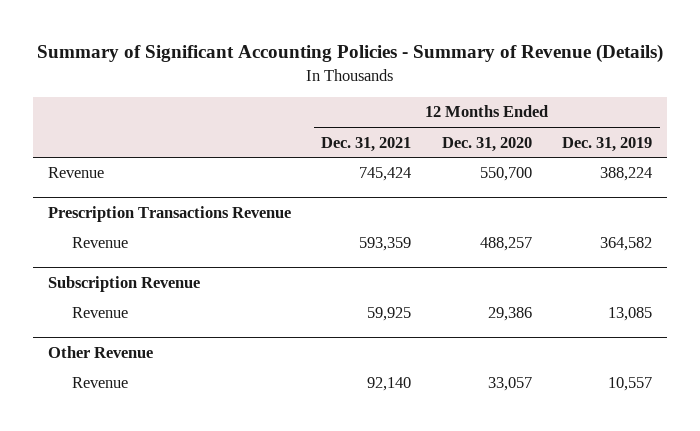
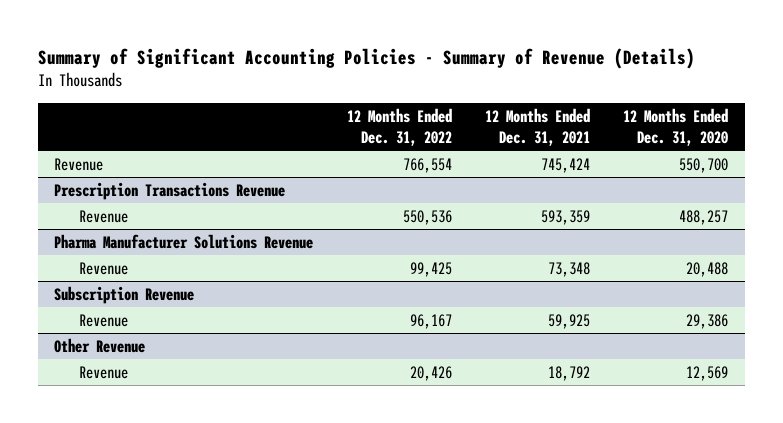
[561,136,652,152] Dec. 31, 2019 -> none
none -> [346,107,452,147] 12 Months Ended Dec. 31, 2022
none -> [54,233,314,249] Pharma Manufacturer Solutions Revenue
none -> [78,261,128,275] Revenue
[367,377,412,392] 92,140 -> [548,365,591,381] 18,792
[487,377,532,392] 33,057 -> [686,365,729,381] 12,569

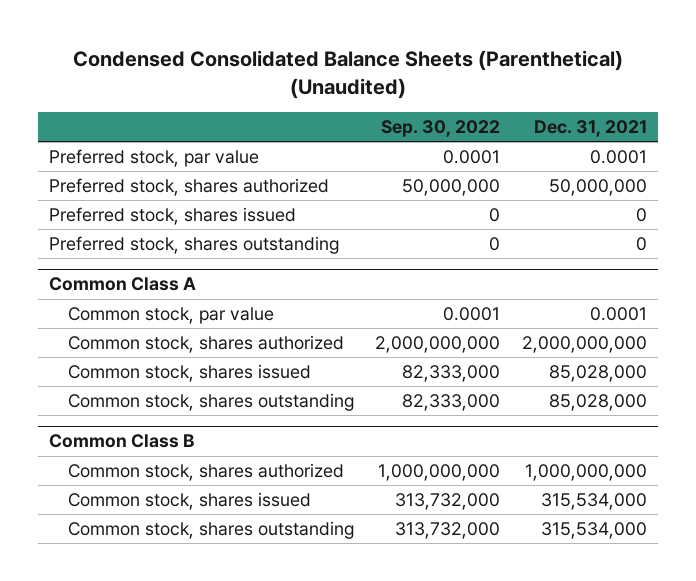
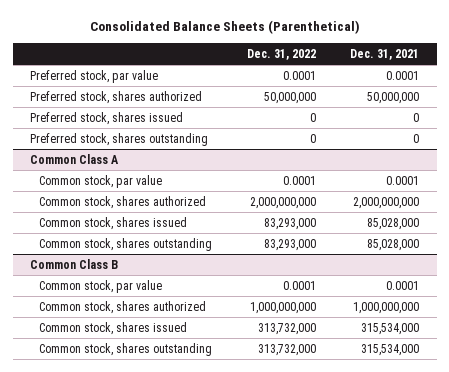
[73,50,624,100] Condensed Consolidated Balance Sheets (Parenthetical) (Unaudited) -> [89,20,360,35] Consolidated Balance Sheets (Parenthetical)
[381,119,501,137] Sep. 30, 2022 -> none
none -> [246,48,316,60] Dec. 31, 2022
none -> [38,279,162,293] Common stock, par value

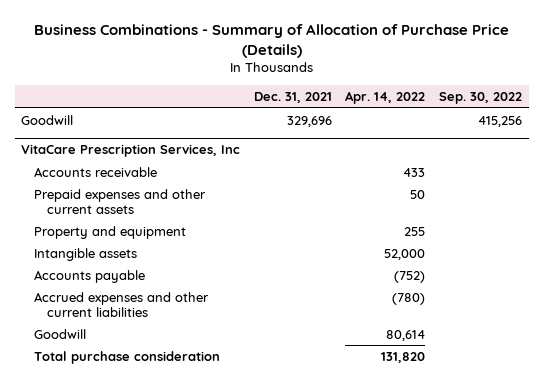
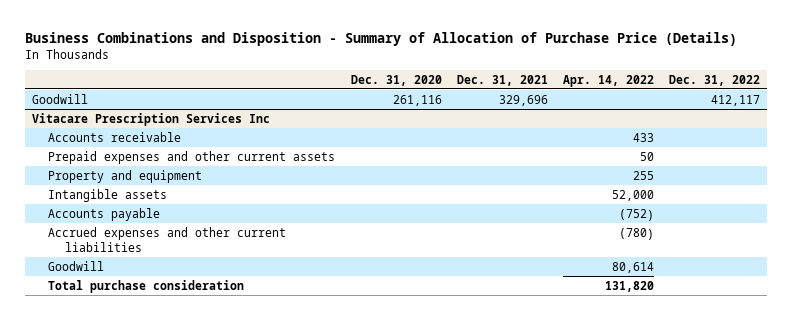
[33,23,509,58] Business Combinations - Summary of Allocation of Purchase Price (Details) -> [24,31,737,46] Business Combinations and Disposition - Summary of Allocation of Purchase Price (Details)
[438,92,522,105] Sep. 30, 2022 -> none
none -> [350,74,442,86] Dec. 31, 2020
none -> [668,74,760,86] Dec. 31, 2022
[21,144,241,158] VitaCare Prescription Services, Inc -> [32,112,271,126] Vitacare Prescription Services Inc

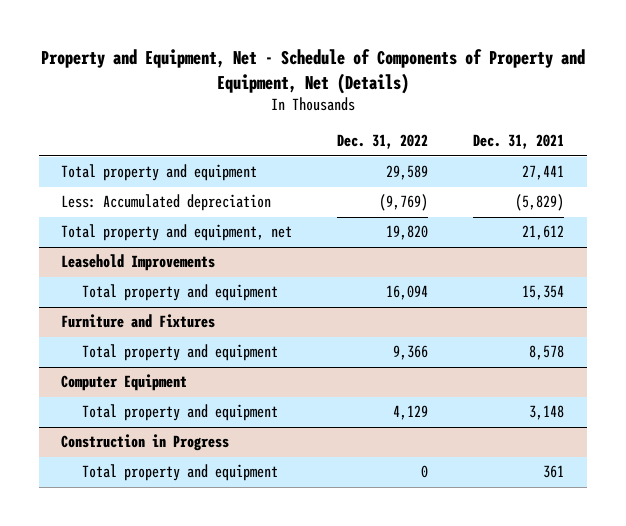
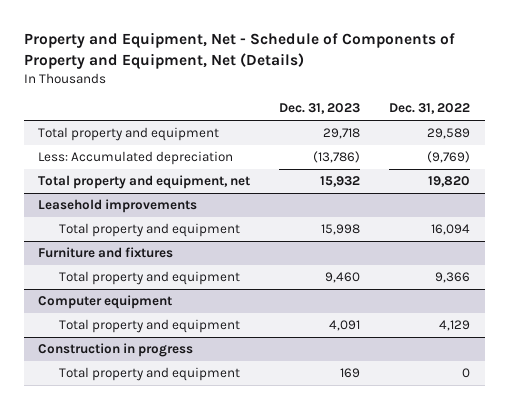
[473,134,565,150] Dec. 31, 2021 -> none
none -> [279,103,361,115] Dec. 31, 2023
[61,254,216,272] Leasehold Improvements -> [38,199,198,214] Leasehold improvements
[61,314,216,329] Furniture and Fixtures -> [38,247,174,259] Furniture and fixtures
[61,374,188,392] Computer Equipment -> [38,295,173,310] Computer equipment
[61,434,230,452] Construction in Progress -> [38,343,194,358] Construction in progress

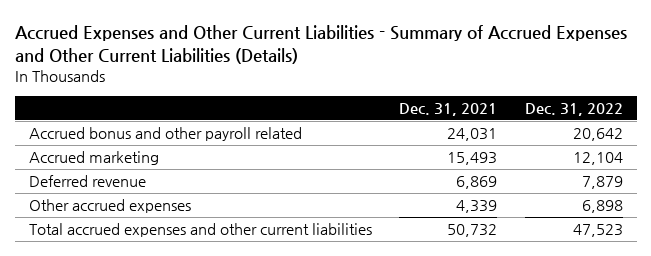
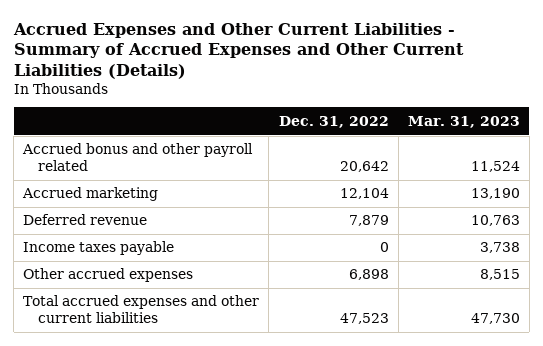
[399,103,498,117] Dec. 31, 2021 -> none
none -> [407,115,520,128] Mar. 31, 2023
none -> [23,241,175,256] Income taxes payable

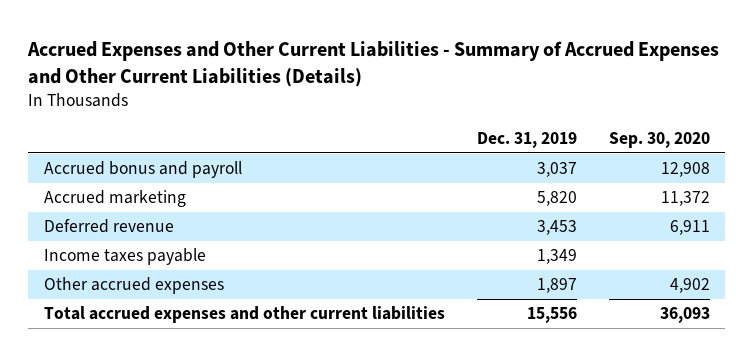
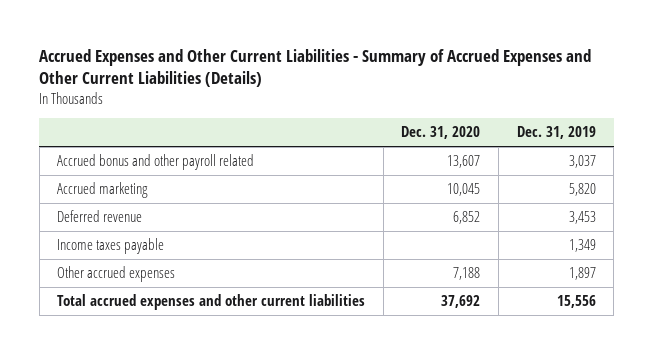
[608,131,710,148] Sep. 30, 2020 -> none
none -> [401,126,481,140] Dec. 31, 2020
[44,161,243,179] Accrued bonus and payroll -> [57,154,255,171] Accrued bonus and other payroll related

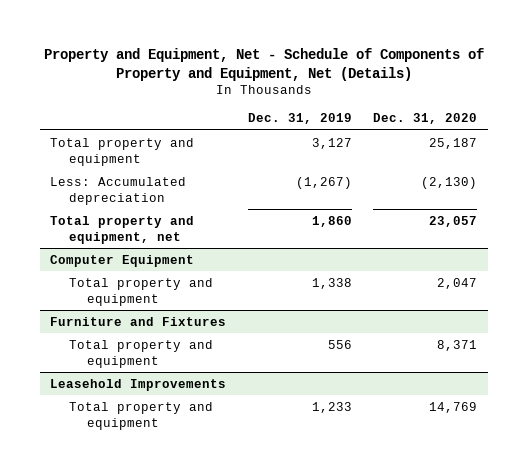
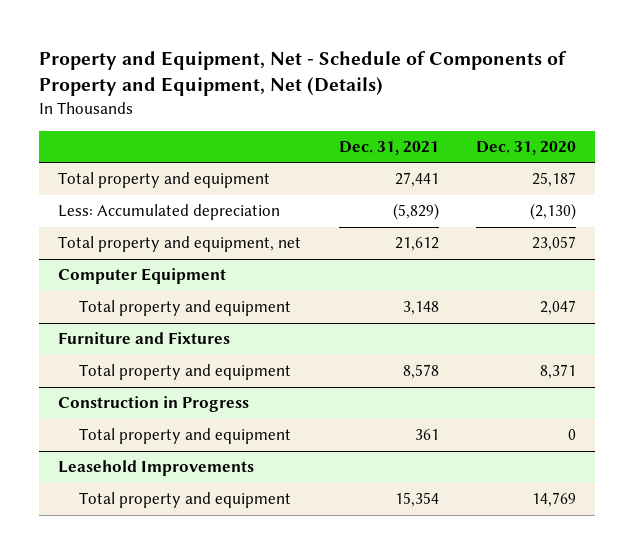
[247,113,352,125] Dec. 31, 2019 -> none
none -> [338,140,439,155] Dec. 31, 2021
none -> [58,396,250,413] Construction in Progress
none -> [78,428,291,445] Total property and equipment

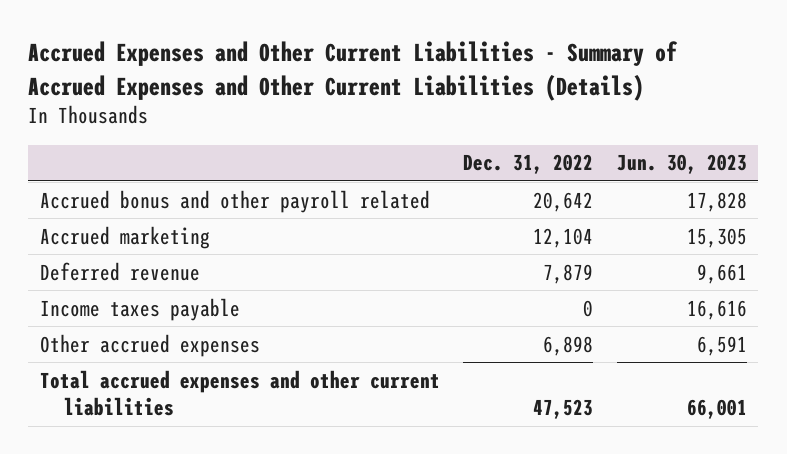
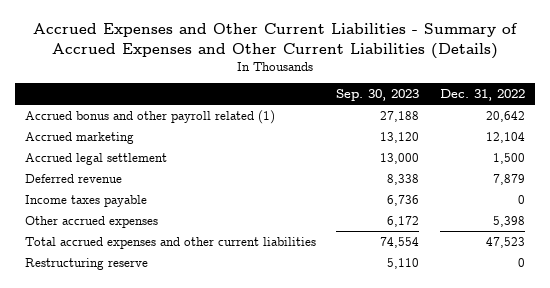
[616,154,747,175] Jun. 30, 2023 -> none
none -> [336,89,420,102] Sep. 30, 2023
[39,189,430,213] Accrued bonus and other payroll related -> [24,109,275,124] Accrued bonus and other payroll related (1)
none -> [24,152,167,165] Accrued legal settlement
[543,335,594,356] 6,898 -> [492,215,525,227] 5,398
none -> [24,257,148,270] Restructuring reserve

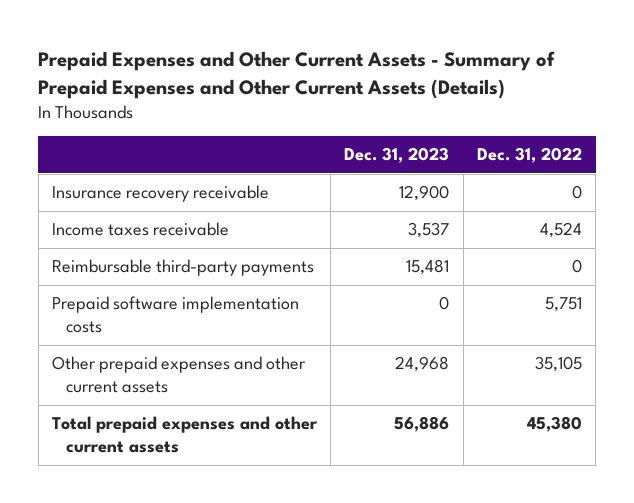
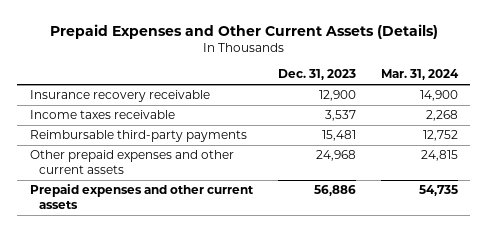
[38,51,556,99] Prepaid Expenses and Other Current Assets - Summary of Prepaid Expenses and Other Current Assets (Details) -> [49,24,438,40] Prepaid Expenses and Other Current Assets (Details)
[476,147,582,164] Dec. 31, 2022 -> none
none -> [380,69,459,81] Mar. 31, 2024
[51,296,299,334] Prepaid software implementation costs -> none
[51,416,318,454] Total prepaid expenses and other current assets -> [29,184,254,209] Prepaid expenses and other current assets

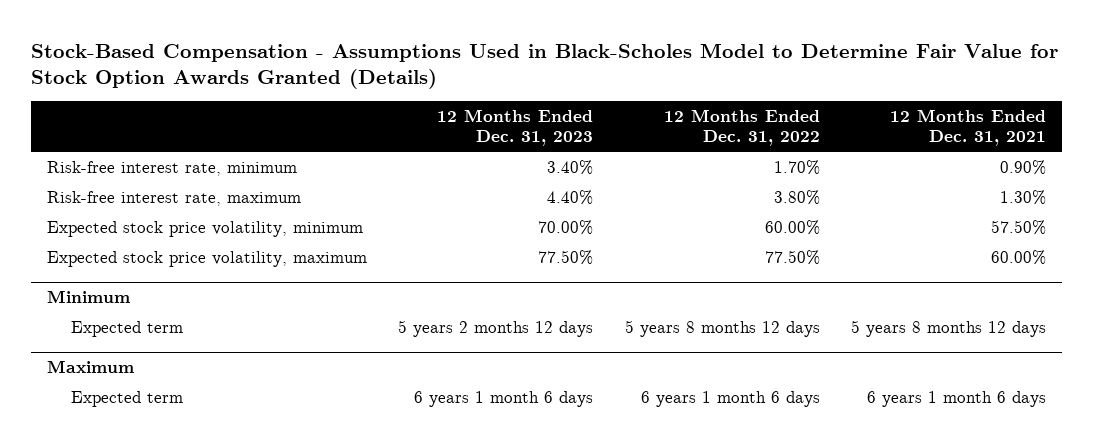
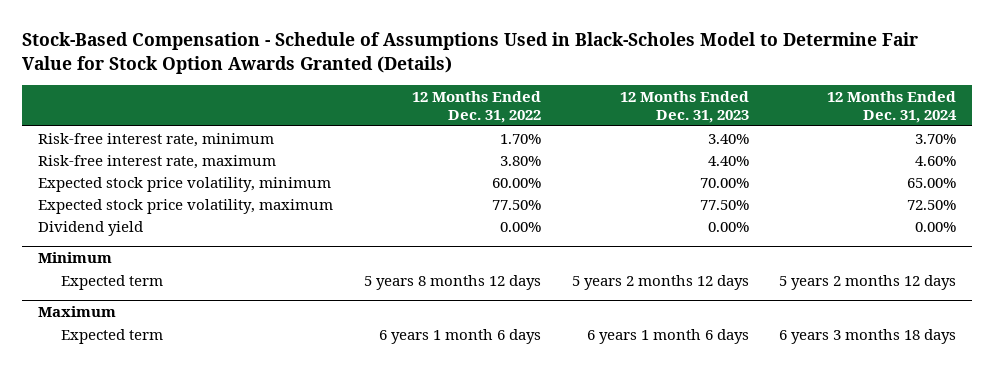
[31,42,1059,90] Stock-Based Compensation - Assumptions Used in Black-Scholes Model to Determine Fair Value for Stock Option Awards Granted (Details) -> [22,32,919,74] Stock-Based Compensation - Schedule of Assumptions Used in Black-Scholes Model to Determine Fair Value for Stock Option Awards Granted (Details)
[890,108,1047,147] 12 Months Ended Dec. 31, 2021 -> none
none -> [827,90,958,123] 12 Months Ended Dec. 31, 2024
none -> [37,220,143,236] Dividend yield

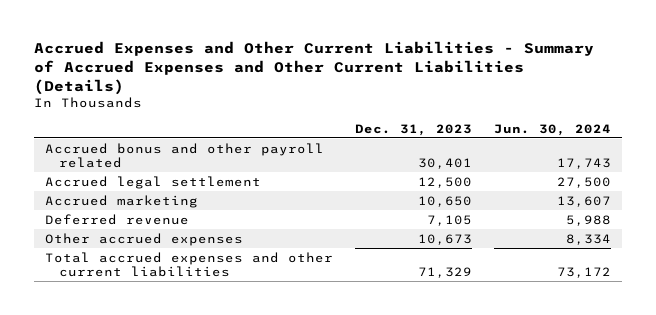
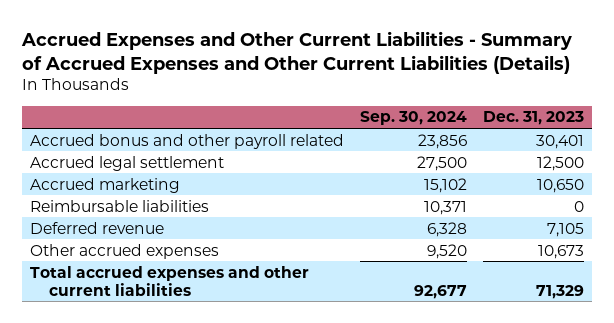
[493,123,611,136] Jun. 30, 2024 -> none
none -> [359,111,467,126] Sep. 30, 2024
none -> [29,199,209,212] Reimbursable liabilities

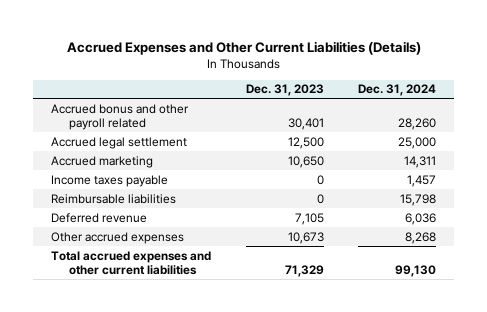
[20,30,572,74] Accrued Expenses and Other Current Liabilities - Summary of Accrued Expenses and Other Current Liabilities (Details) -> [66,40,421,55] Accrued Expenses and Other Current Liabilities (Details)
[359,111,467,126] Sep. 30, 2024 -> none
none -> [358,84,437,97] Dec. 31, 2024
none -> [50,174,168,187] Income taxes payable

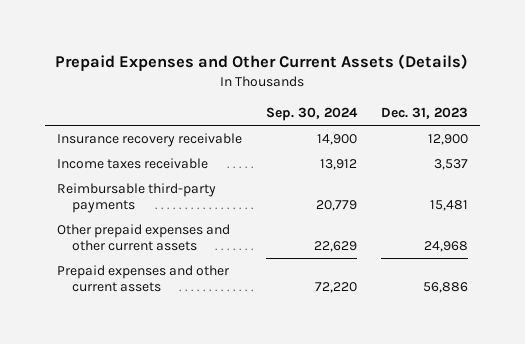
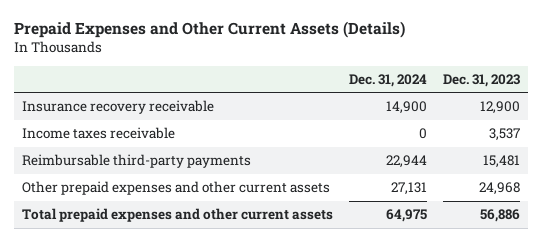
[265,107,358,122] Sep. 30, 2024 -> none
none -> [348,73,427,87] Dec. 31, 2024
[56,264,230,293] Prepaid expenses and other current assets -> [21,208,333,223] Total prepaid expenses and other current assets

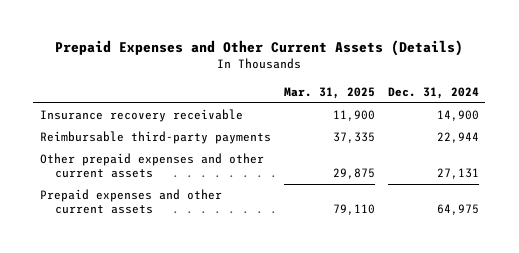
[442,73,520,87] Dec. 31, 2023 -> none
none -> [283,86,375,99] Mar. 31, 2025
[21,127,175,140] Income taxes receivable -> none
[21,208,333,223] Total prepaid expenses and other current assets -> [39,189,222,215] Prepaid expenses and other current assets

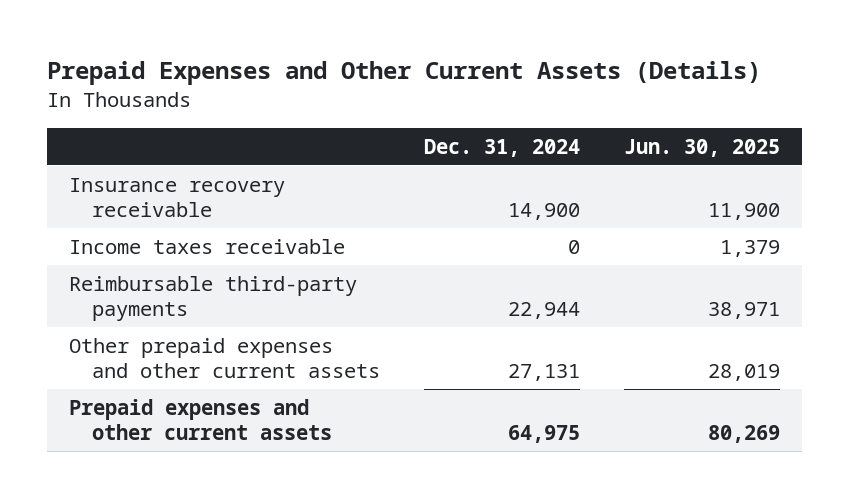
[283,86,375,99] Mar. 31, 2025 -> none
none -> [624,138,781,157] Jun. 30, 2025
none -> [68,238,345,254] Income taxes receivable

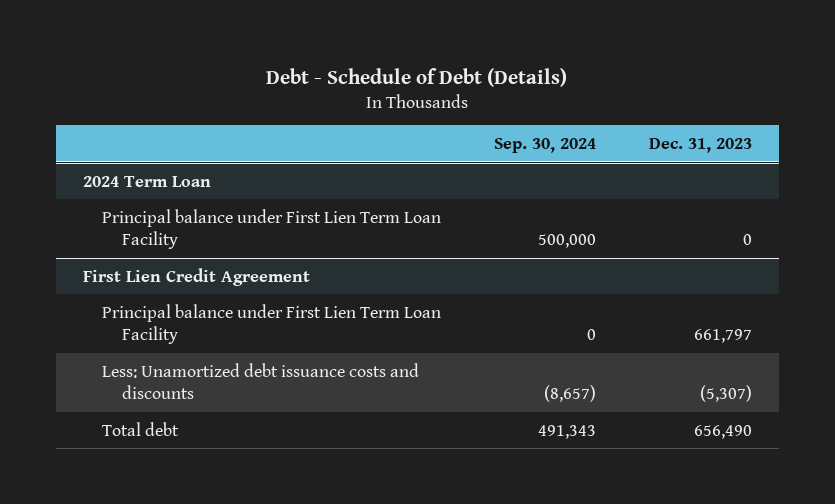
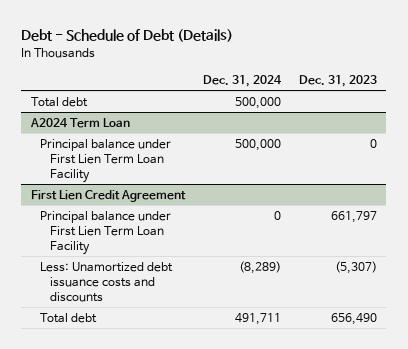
[494,138,597,154] Sep. 30, 2024 -> none
none -> [202,75,282,88] Dec. 31, 2024
none -> [30,97,88,108] Total debt
[82,175,211,187] 2024 Term Loan -> [29,118,130,129] A2024 Term Loan

